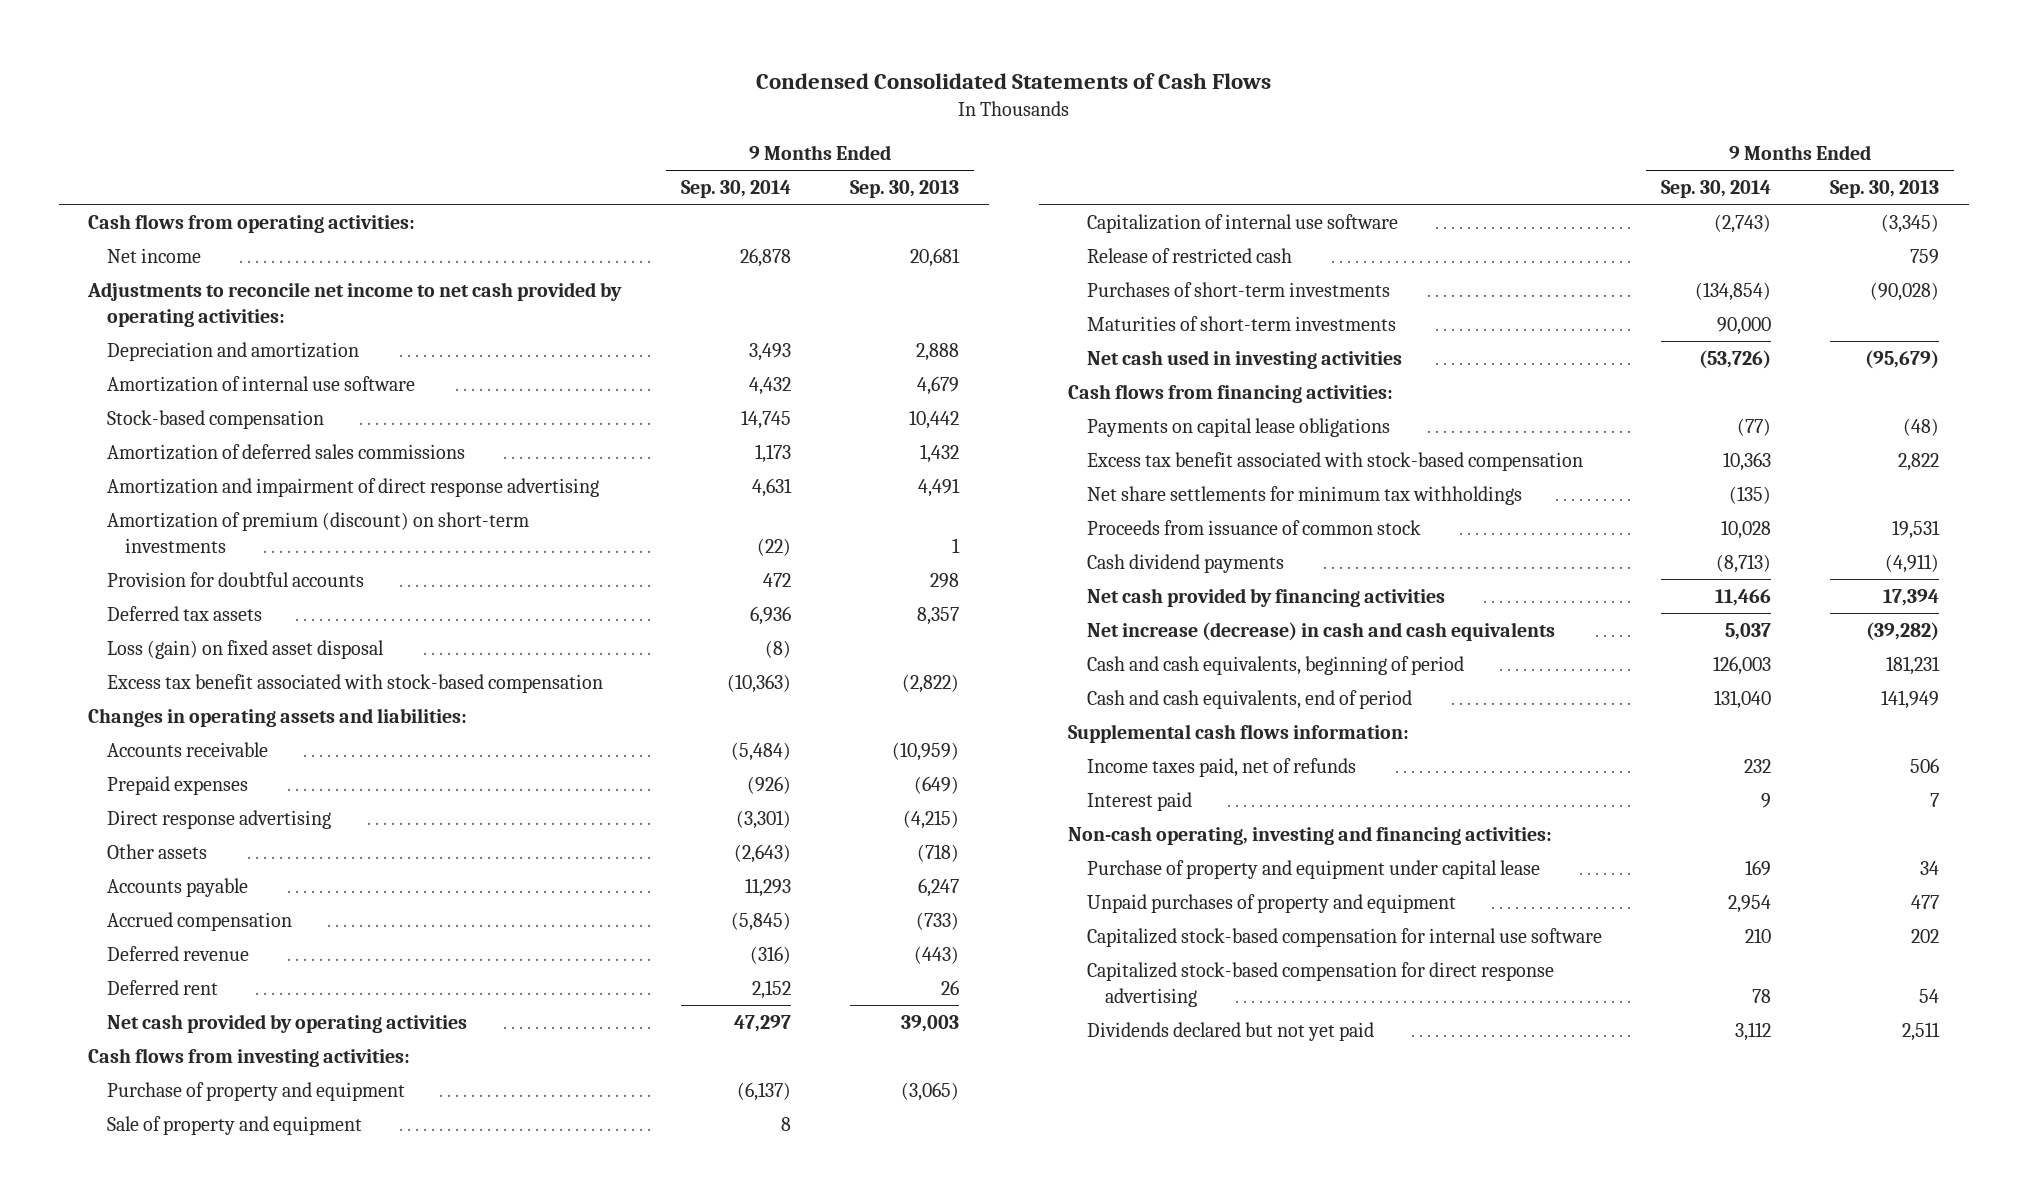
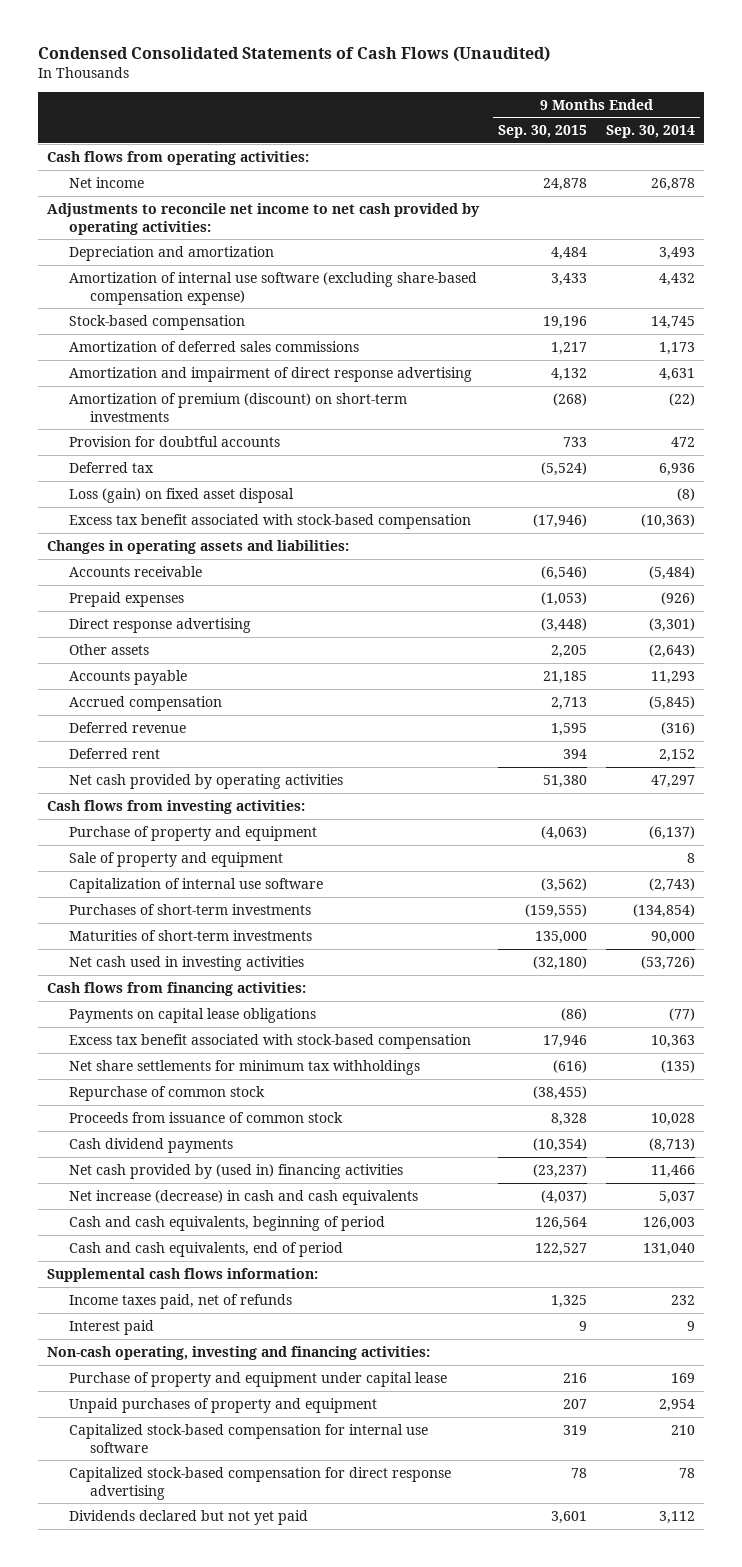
[755,73,1271,90] Condensed Consolidated Statements of Cash Flows -> [37,46,550,63] Condensed Consolidated Statements of Cash Flows (Unaudited)
[850,180,960,199] Sep. 30, 2013 -> none
none -> [498,125,588,139] Sep. 30, 2015
[106,375,415,392] Amortization of internal use software -> [68,271,477,305] Amortization of internal use software (excluding share-based compensation expense)
[106,605,262,621] Deferred tax assets -> [68,461,154,473] Deferred tax
[1086,247,1292,263] Release of restricted cash -> none
none -> [68,1085,265,1101] Repurchase of common stock
[1086,587,1445,607] Net cash provided by financing activities -> [68,1163,403,1179] Net cash provided by (used in) financing activities

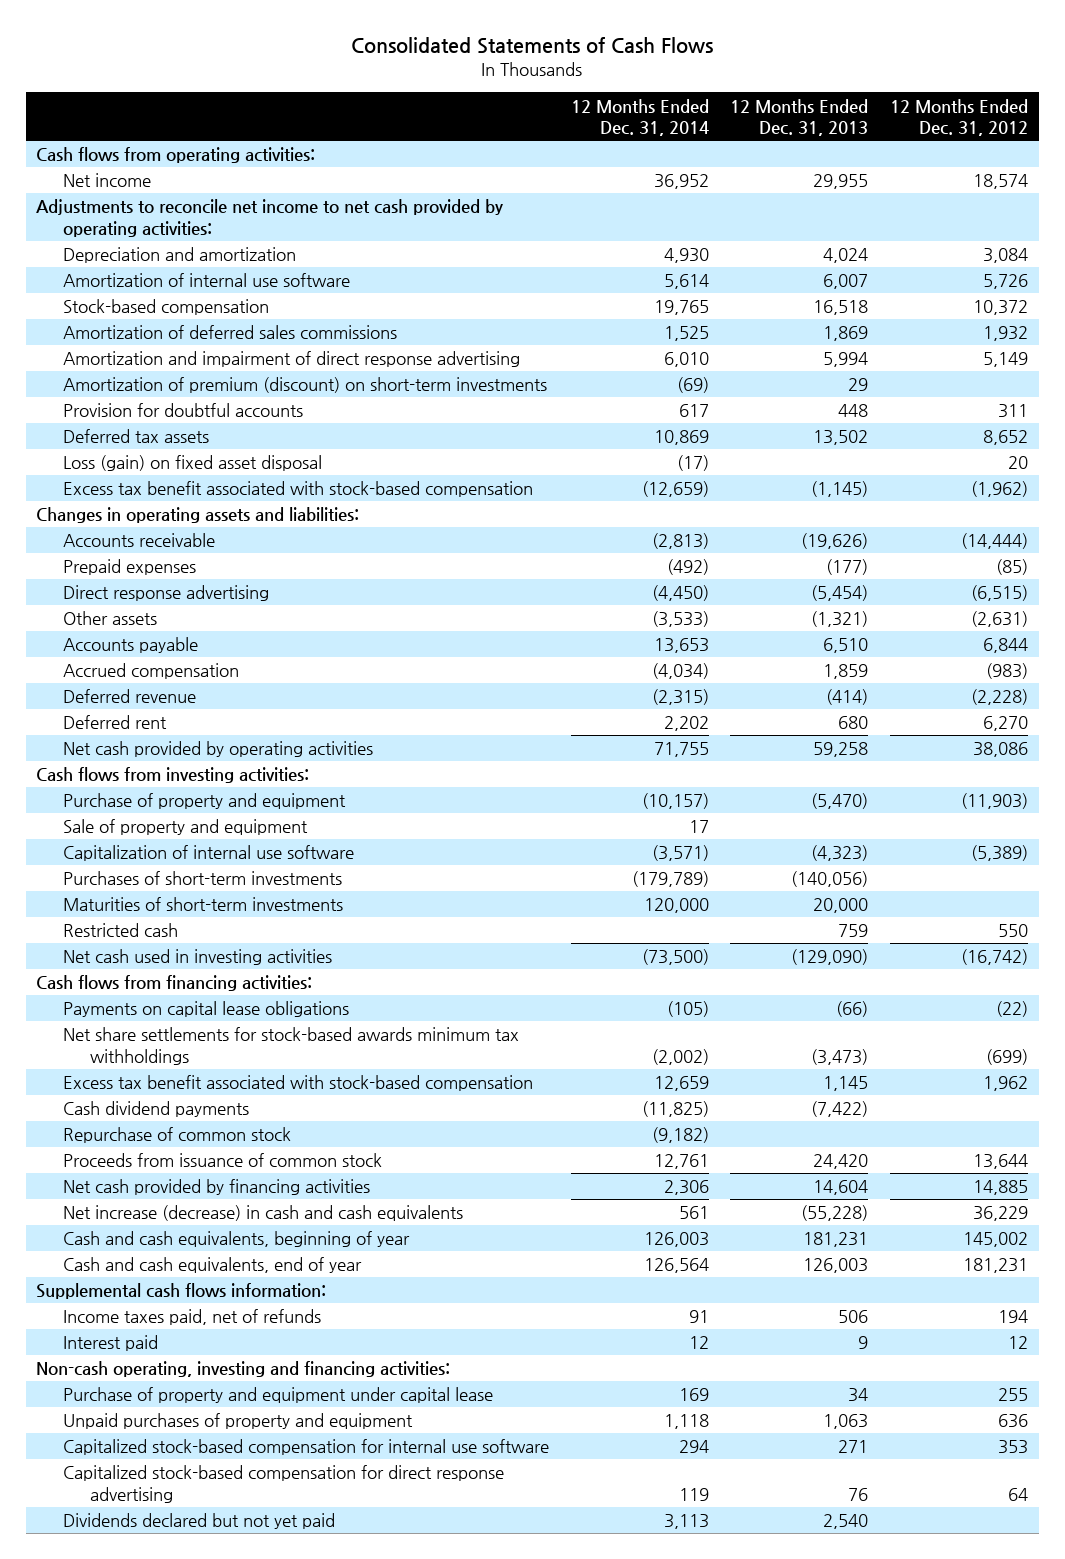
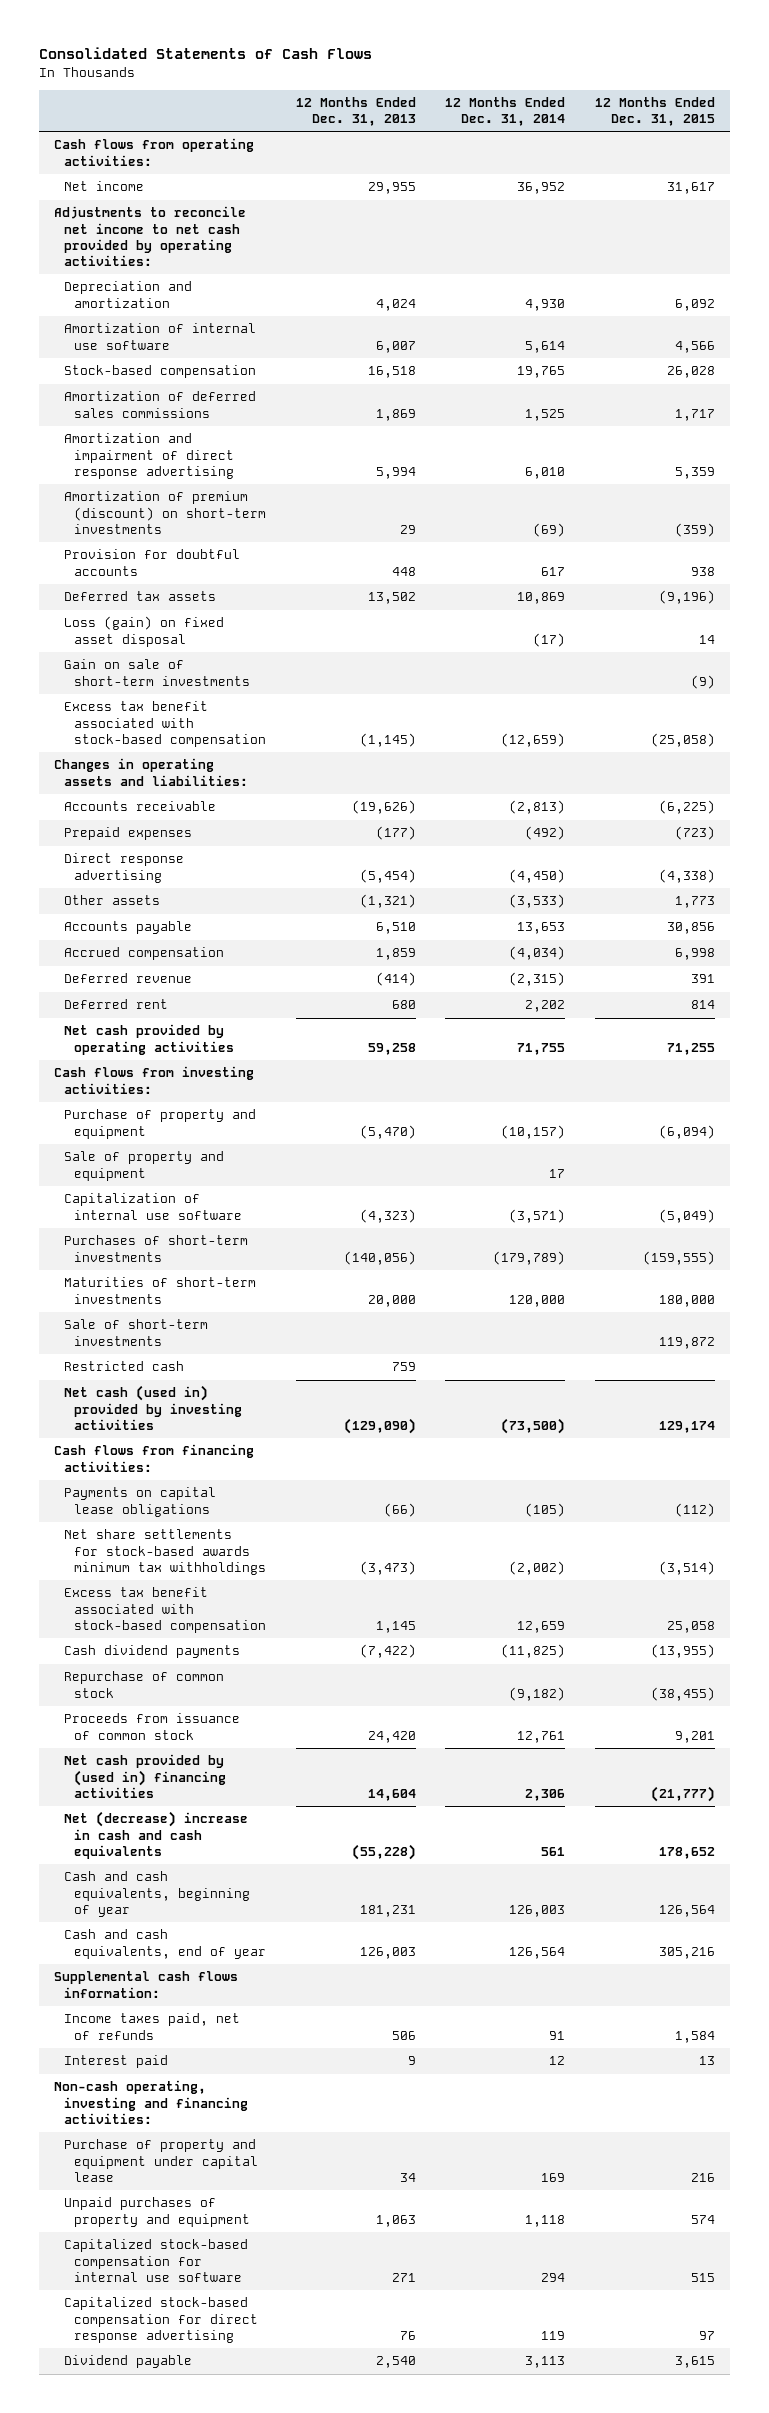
[890,98,1029,137] 12 Months Ended Dec. 31, 2012 -> none
none -> [594,96,715,127] 12 Months Ended Dec. 31, 2015
none -> [64,659,251,686] Gain on sale of short-term investments
none -> [64,1319,209,1346] Sale of short-term investments
[63,949,333,966] Net cash used in investing activities -> [64,1385,243,1430] Net cash (used in) provided by investing activities
[63,1179,371,1196] Net cash provided by financing activities -> [64,1754,227,1798] Net cash provided by (used in) financing activities
[63,1205,464,1222] Net increase (decrease) in cash and cash equivalents -> [64,1811,249,1859] Net (decrease) increase in cash and cash equivalents
[63,1513,336,1530] Dividends declared but not yet paid -> [64,2355,193,2369] Dividend payable

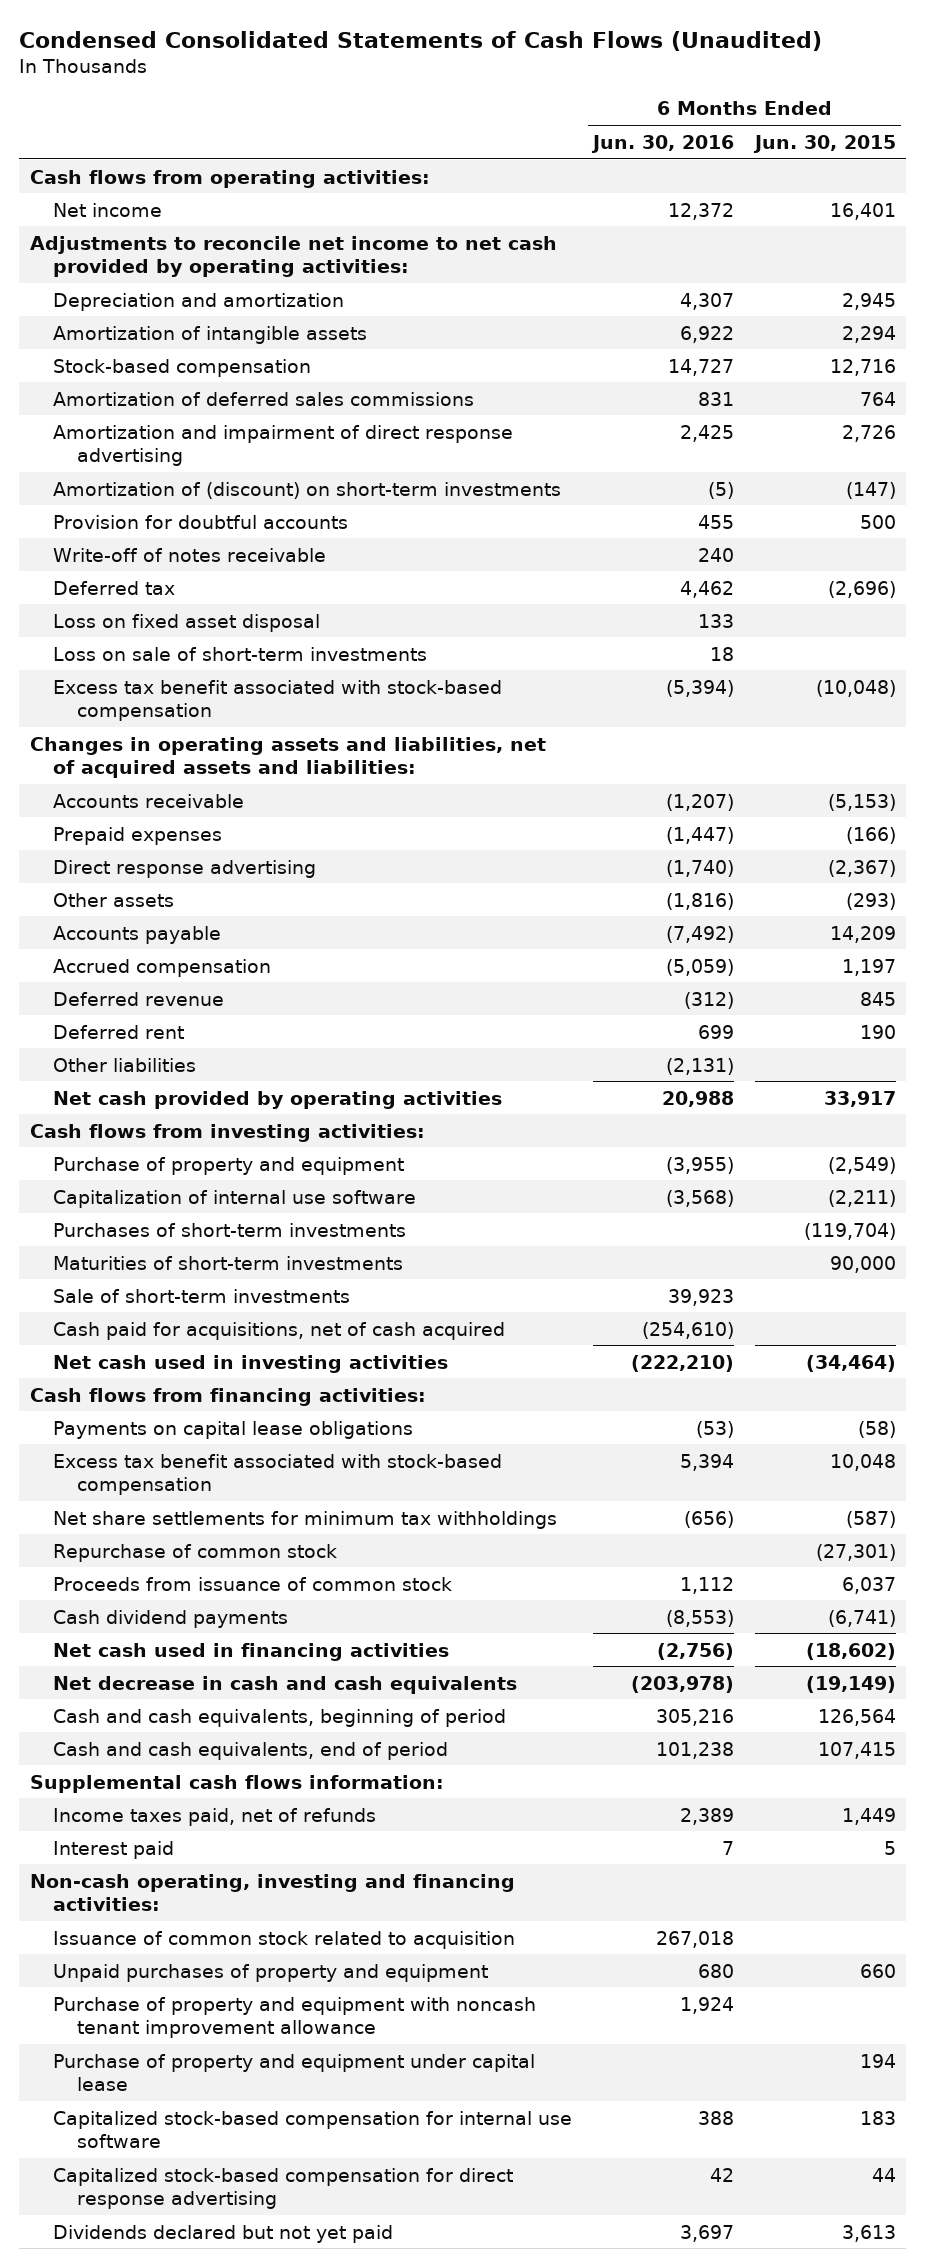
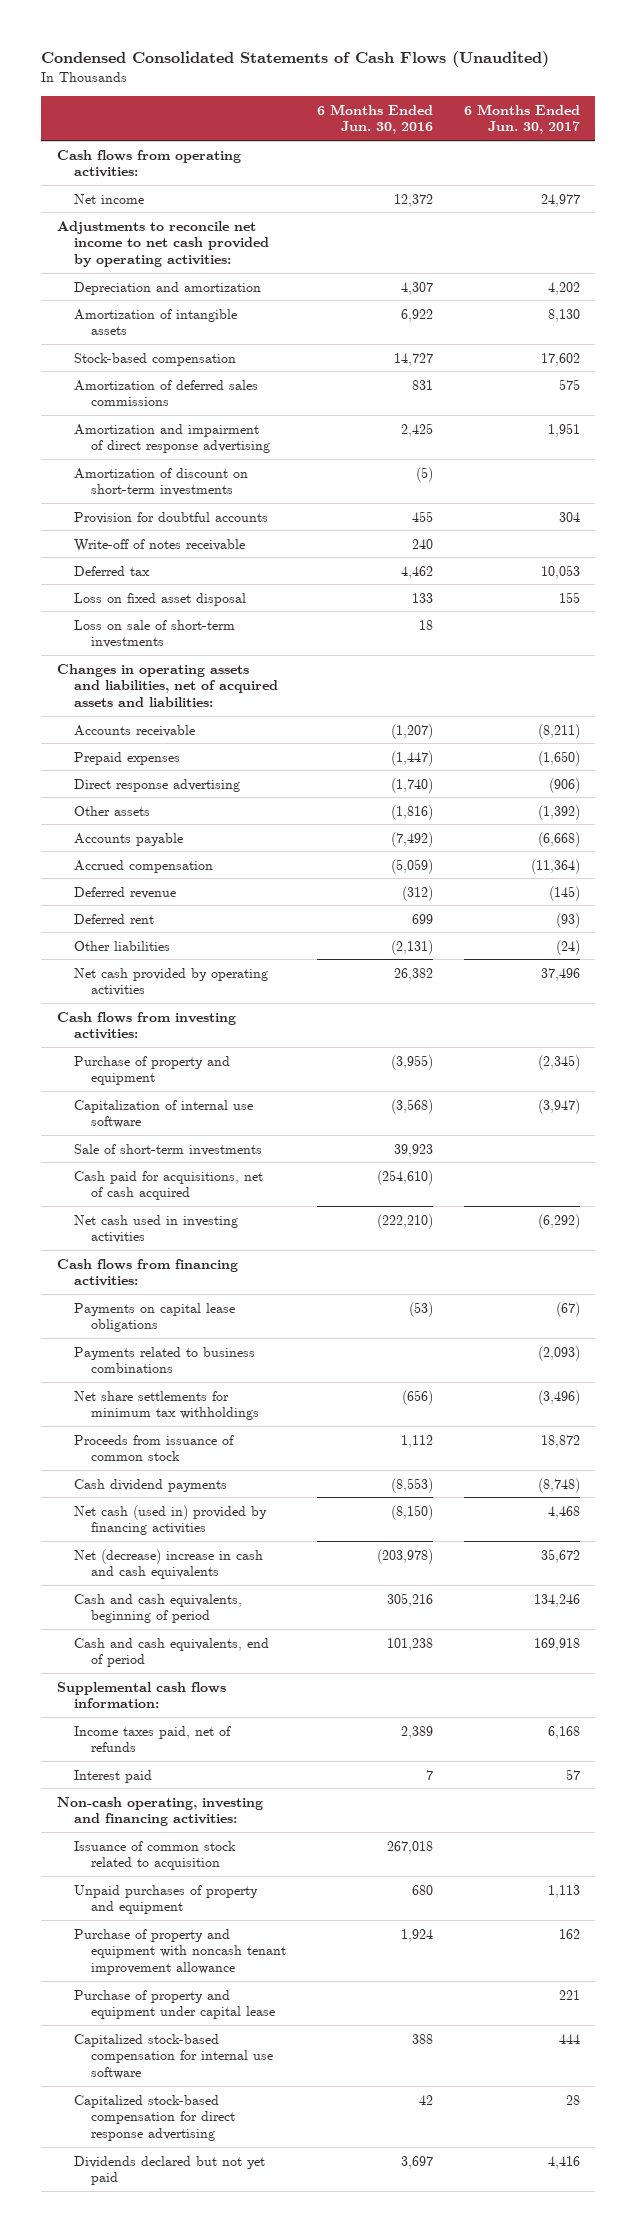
[752,134,896,153] Jun. 30, 2015 -> none
none -> [463,103,580,135] 6 Months Ended Jun. 30, 2017
[53,481,562,499] Amortization of (discount) on short-term investments -> [73,467,248,497] Amortization of discount on short-term investments
[53,679,503,721] Excess tax benefit associated with stock-based compensation -> none
[662,1090,735,1107] 20,988 -> [393,967,433,981] 26,382
[53,1222,407,1237] Purchases of short-term investments -> none
[53,1255,404,1270] Maturities of short-term investments -> none
[53,1453,503,1495] Excess tax benefit associated with stock-based compensation -> none
none -> [73,1346,255,1374] Payments related to business combinations
[53,1543,338,1562] Repurchase of common stock -> none
[53,1642,450,1661] Net cash used in financing activities -> [73,1504,267,1536] Net cash (used in) provided by financing activities
[657,1642,735,1660] (2,756) -> [390,1504,433,1520] (8,150)
[53,1675,518,1694] Net decrease in cash and cash equivalents -> [73,1548,263,1580] Net (decrease) increase in cash and cash equivalents

